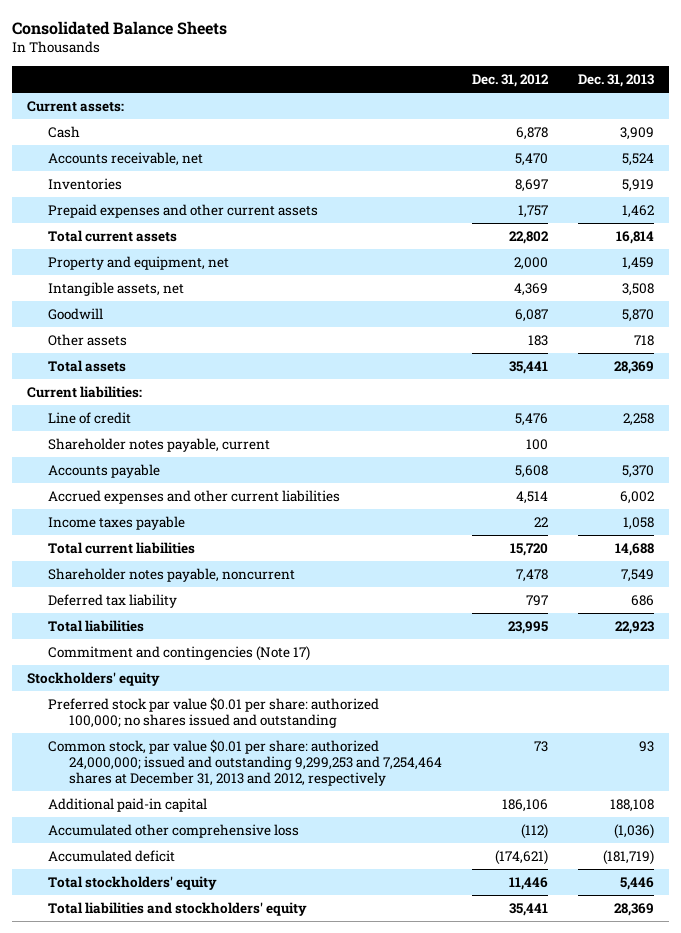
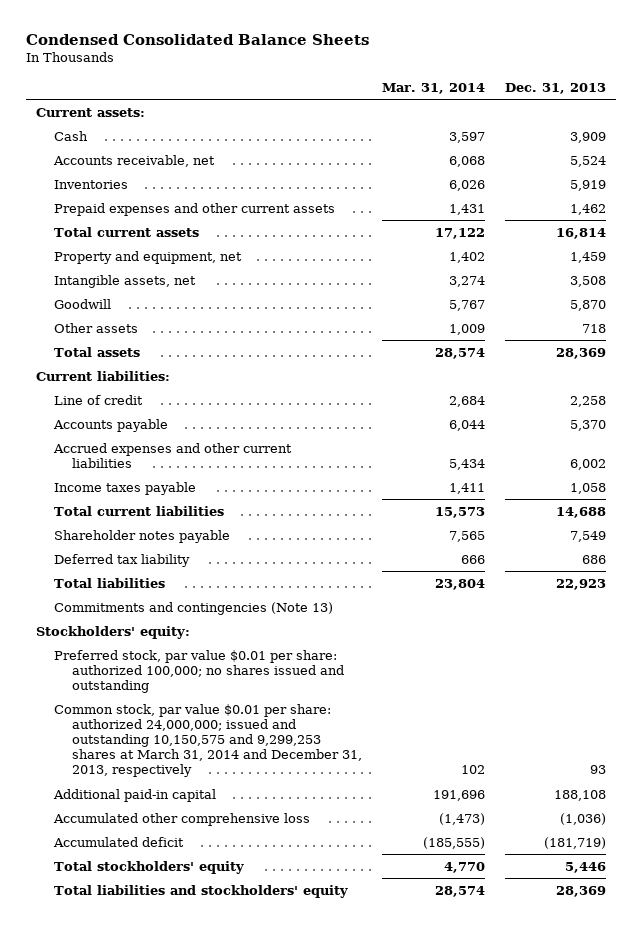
[12,20,228,35] Consolidated Balance Sheets -> [25,34,369,46] Condensed Consolidated Balance Sheets
[471,73,549,87] Dec. 31, 2012 -> none
none -> [382,82,486,94] Mar. 31, 2014
[48,438,271,453] Shareholder notes payable, current -> none
[48,568,296,583] Shareholder notes payable, noncurrent -> [54,529,231,543] Shareholder notes payable
[48,646,311,662] Commitment and contingencies (Note 17) -> [54,601,334,615] Commitments and contingencies (Note 13)
[27,672,161,687] Stockholders' equity -> [35,625,190,639] Stockholders' equity:
[48,697,380,729] Preferred stock par value $0.01 per share: authorized 100,000; no shares issued and outstanding -> [54,649,345,693] Preferred stock, par value $0.01 per share: authorized 100,000; no shares issued and outstanding
[48,739,443,787] Common stock, par value $0.01 per share: authorized 24,000,000; issued and outstanding 9,299,253 and 7,254,464 shares at December 31, 2013 and 2012, respectively -> [54,703,363,778] Common stock, par value $0.01 per share: authorized 24,000,000; issued and outstanding 10,150,575 and 9,299,253 shares at March 31, 2014 and December 31, 2013, respectively

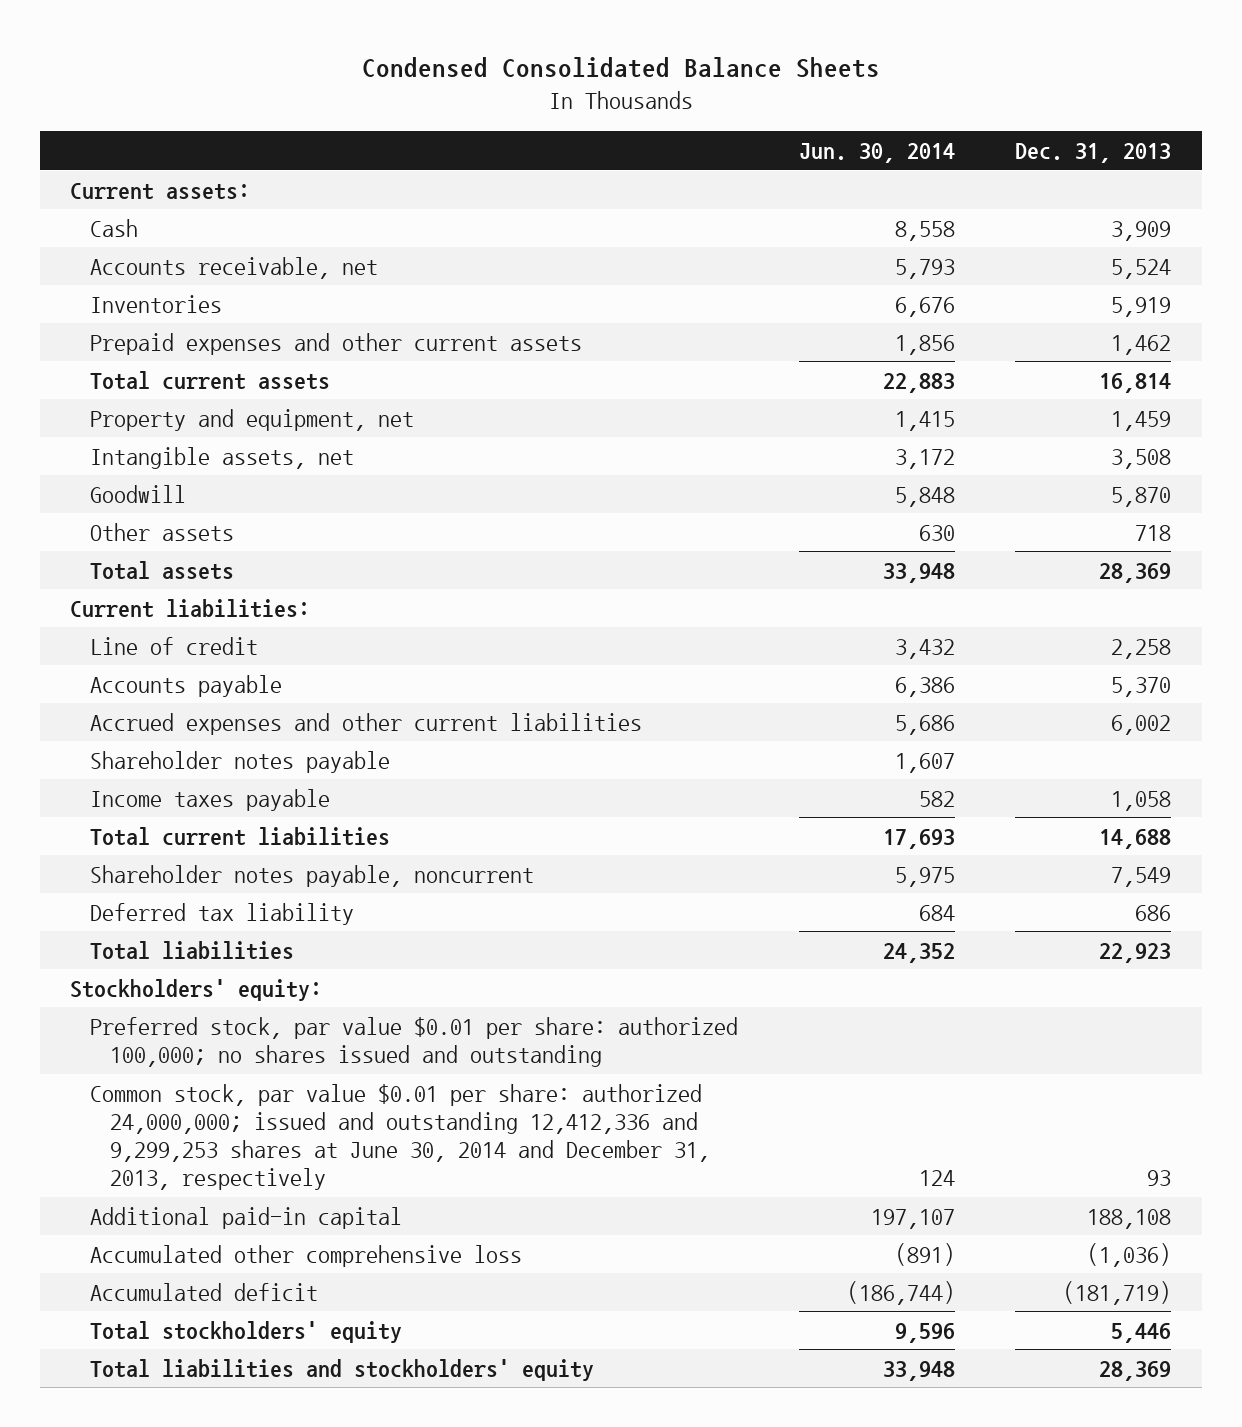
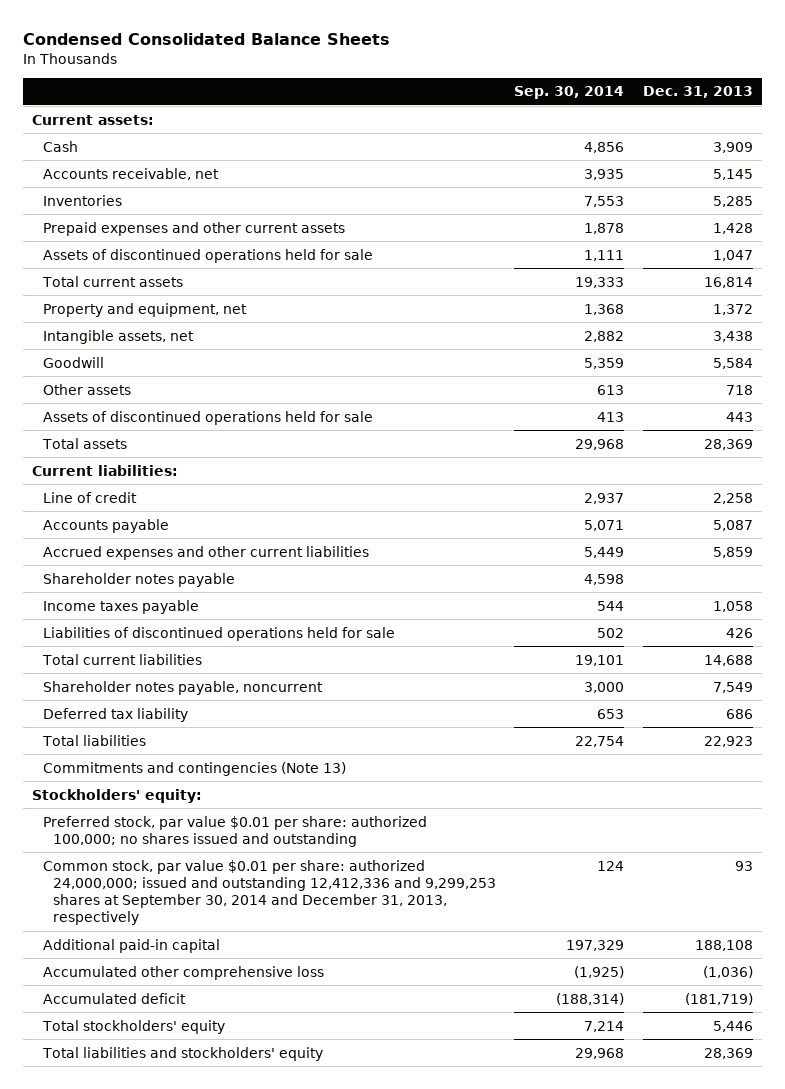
[798,142,955,163] Jun. 30, 2014 -> none
none -> [514,86,625,100] Sep. 30, 2014
[1111,258,1172,279] 5,524 -> [712,168,753,180] 5,145
[1111,296,1172,317] 5,919 -> [712,195,753,207] 5,285
[1111,334,1172,355] 1,462 -> [712,222,753,234] 1,428
none -> [42,248,373,263] Assets of discontinued operations held for sale
[1111,410,1172,431] 1,459 -> [712,303,753,315] 1,372
[1111,448,1172,469] 3,508 -> [712,330,753,342] 3,438
[1111,486,1172,507] 5,870 -> [712,357,753,369] 5,584
none -> [42,410,373,425] Assets of discontinued operations held for sale
[1111,676,1172,697] 5,370 -> [712,519,753,531] 5,087
[1111,714,1172,735] 6,002 -> [712,546,753,558] 5,859
none -> [42,626,395,641] Liabilities of discontinued operations held for sale
none -> [42,761,346,776] Commitments and contingencies (Note 13)
[90,1083,710,1191] Common stock, par value $0.01 per share: authorized 24,000,000; issued and outstanding 12,412,336 and 9,299,253 shares at June 30, 2014 and December 31, 2013, respectively -> [42,859,497,926] Common stock, par value $0.01 per share: authorized 24,000,000; issued and outstanding 12,412,336 and 9,299,253 shares at September 30, 2014 and December 31, 2013, respectively

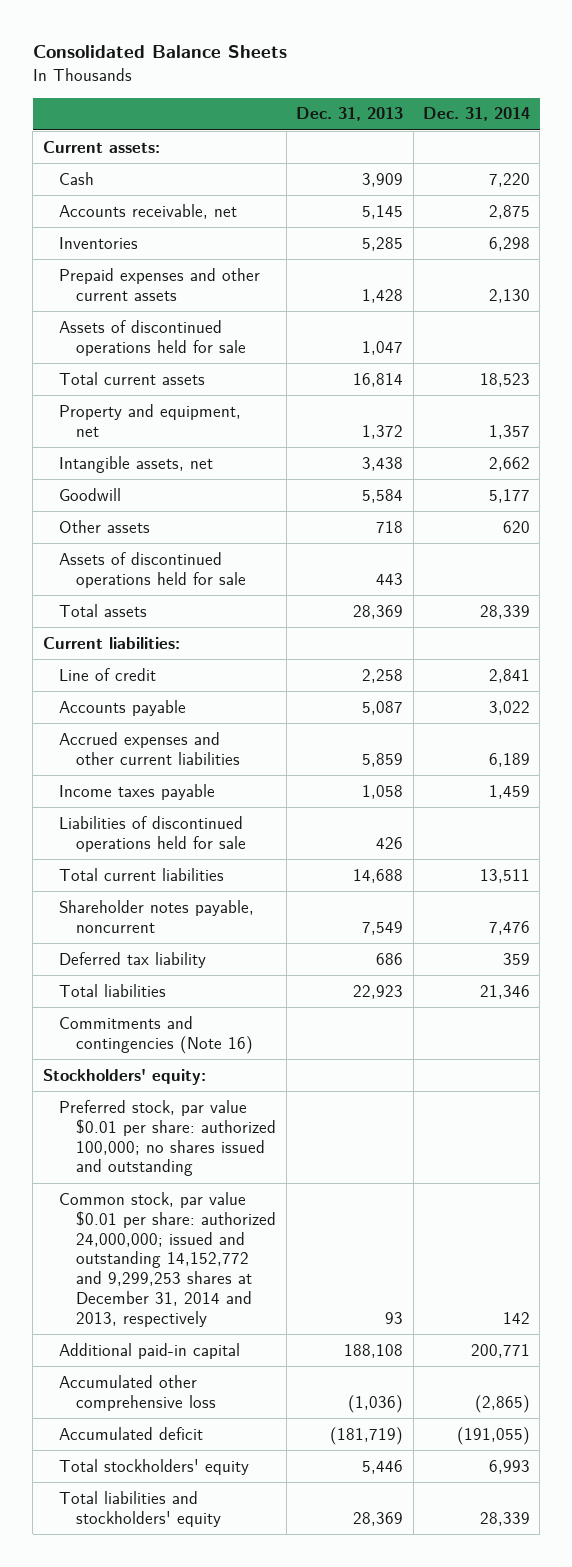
[23,32,391,45] Condensed Consolidated Balance Sheets -> [32,45,287,59] Consolidated Balance Sheets
[514,86,625,100] Sep. 30, 2014 -> none
none -> [422,107,530,122] Dec. 31, 2014
[42,572,235,587] Shareholder notes payable -> none
[42,761,346,776] Commitments and contingencies (Note 13) -> [59,1015,254,1054] Commitments and contingencies (Note 16)
[42,859,497,926] Common stock, par value $0.01 per share: authorized 24,000,000; issued and outstanding 12,412,336 and 9,299,253 shares at September 30, 2014 and December 31, 2013, respectively -> [59,1191,277,1327] Common stock, par value $0.01 per share: authorized 24,000,000; issued and outstanding 14,152,772 and 9,299,253 shares at December 31, 2014 and 2013, respectively

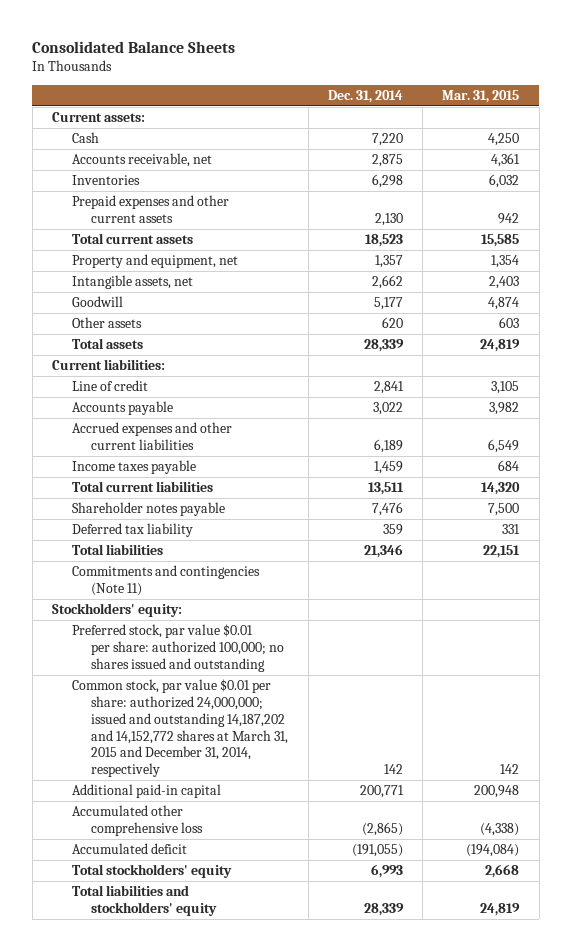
[296,107,404,122] Dec. 31, 2013 -> none
none -> [442,90,520,104] Mar. 31, 2015
[59,319,247,356] Assets of discontinued operations held for sale -> none
[59,551,247,588] Assets of discontinued operations held for sale -> none
[59,815,247,852] Liabilities of discontinued operations held for sale -> none
[59,899,255,933] Shareholder notes payable, noncurrent -> [71,502,225,517] Shareholder notes payable
[59,1015,254,1054] Commitments and contingencies (Note 16) -> [71,565,260,596] Commitments and contingencies (Note 11)
[59,1191,277,1327] Common stock, par value $0.01 per share: authorized 24,000,000; issued and outstanding 14,152,772 and 9,299,253 shares at December 31, 2014 and 2013, respectively -> [71,679,289,778] Common stock, par value $0.01 per share: authorized 24,000,000; issued and outstanding 14,187,202 and 14,152,772 shares at March 31, 2015 and December 31, 2014, respectively

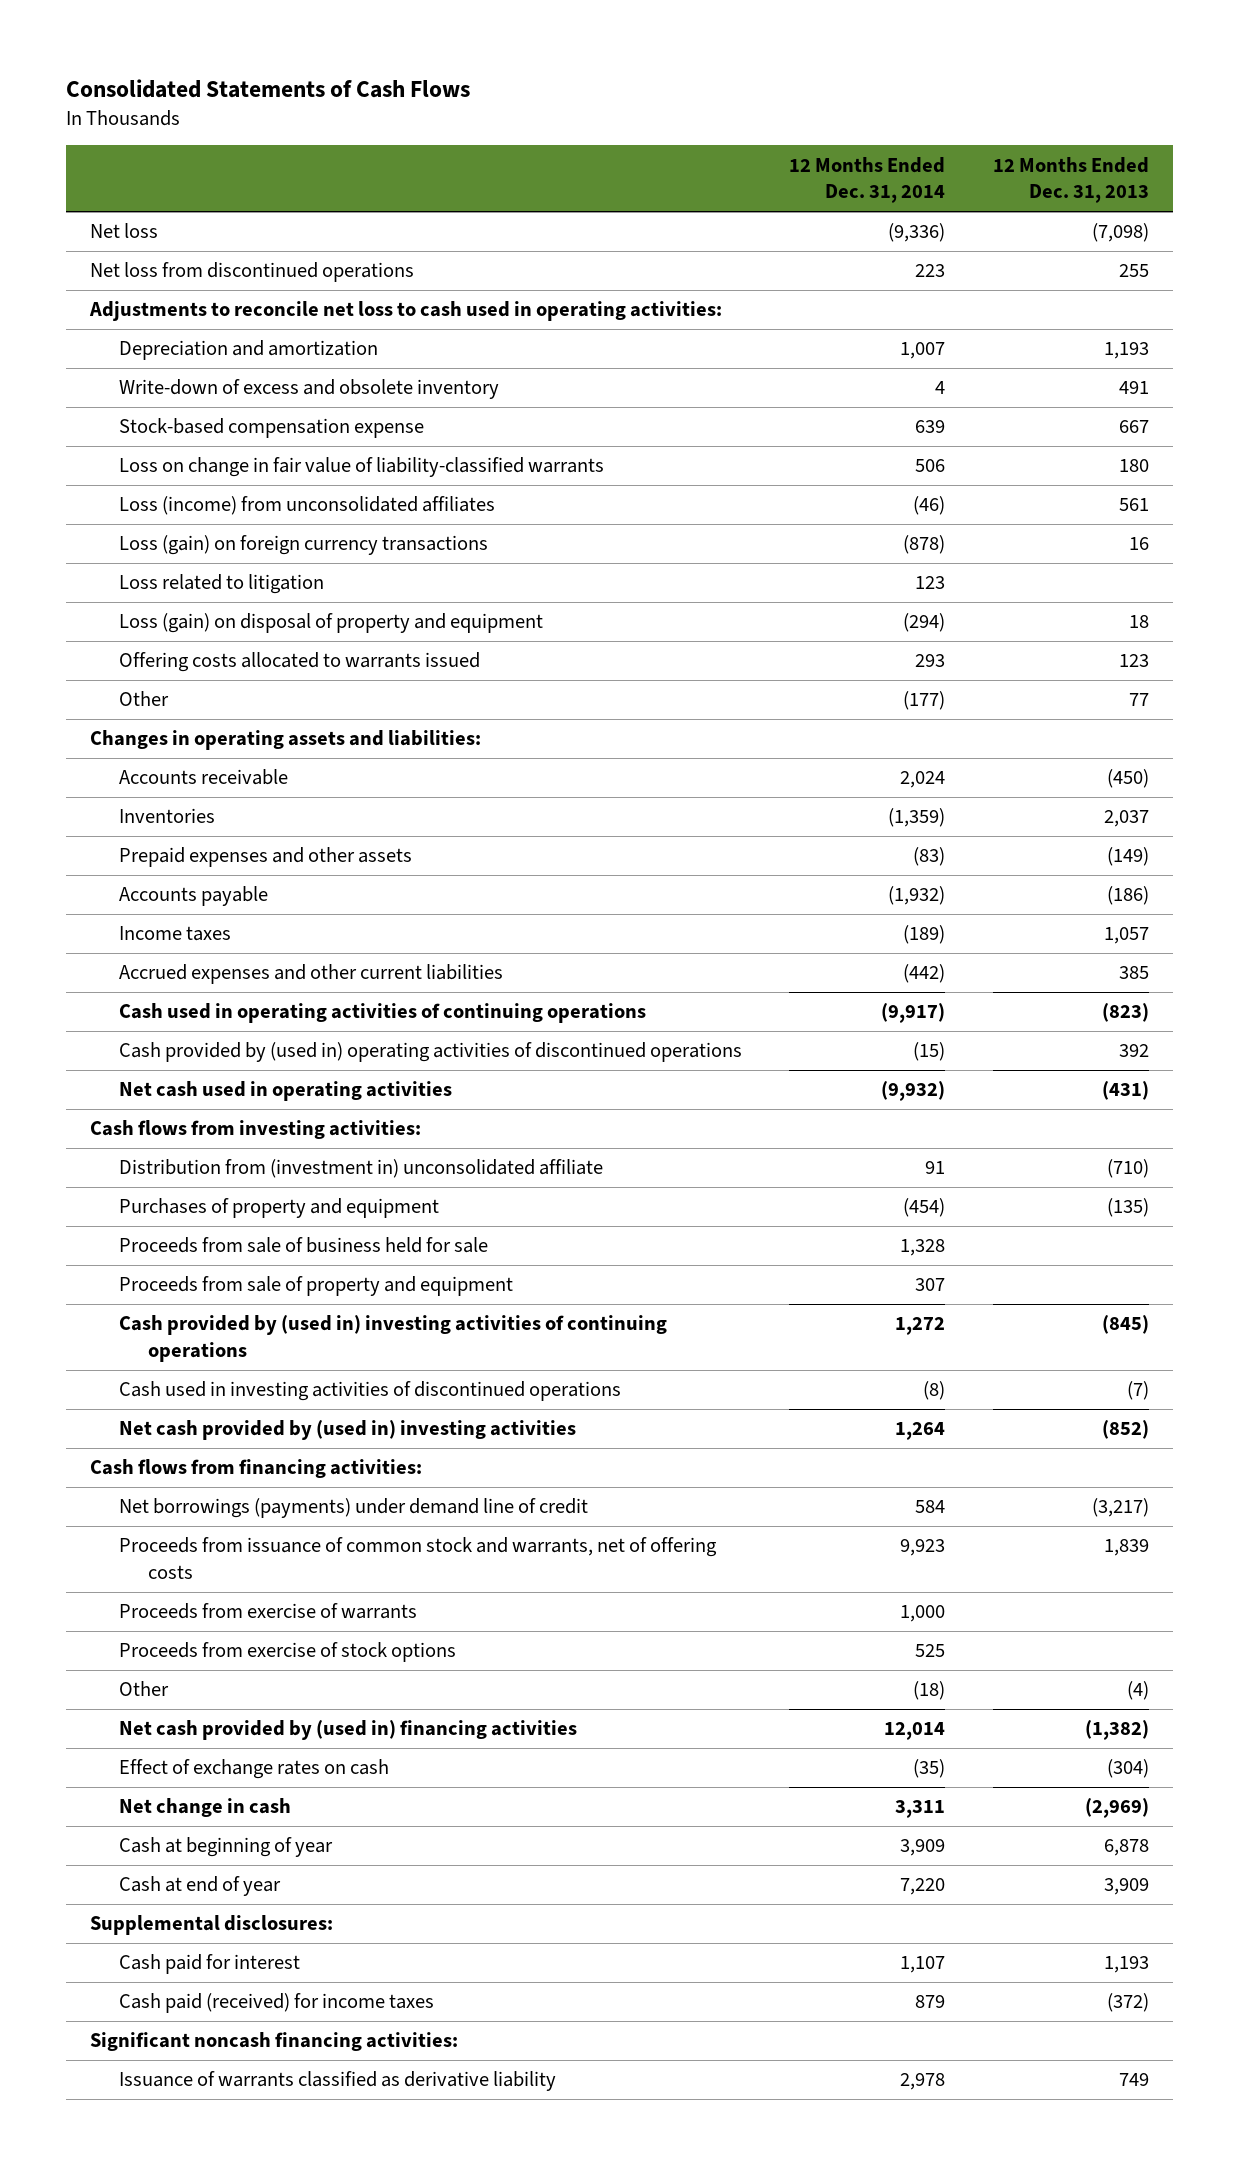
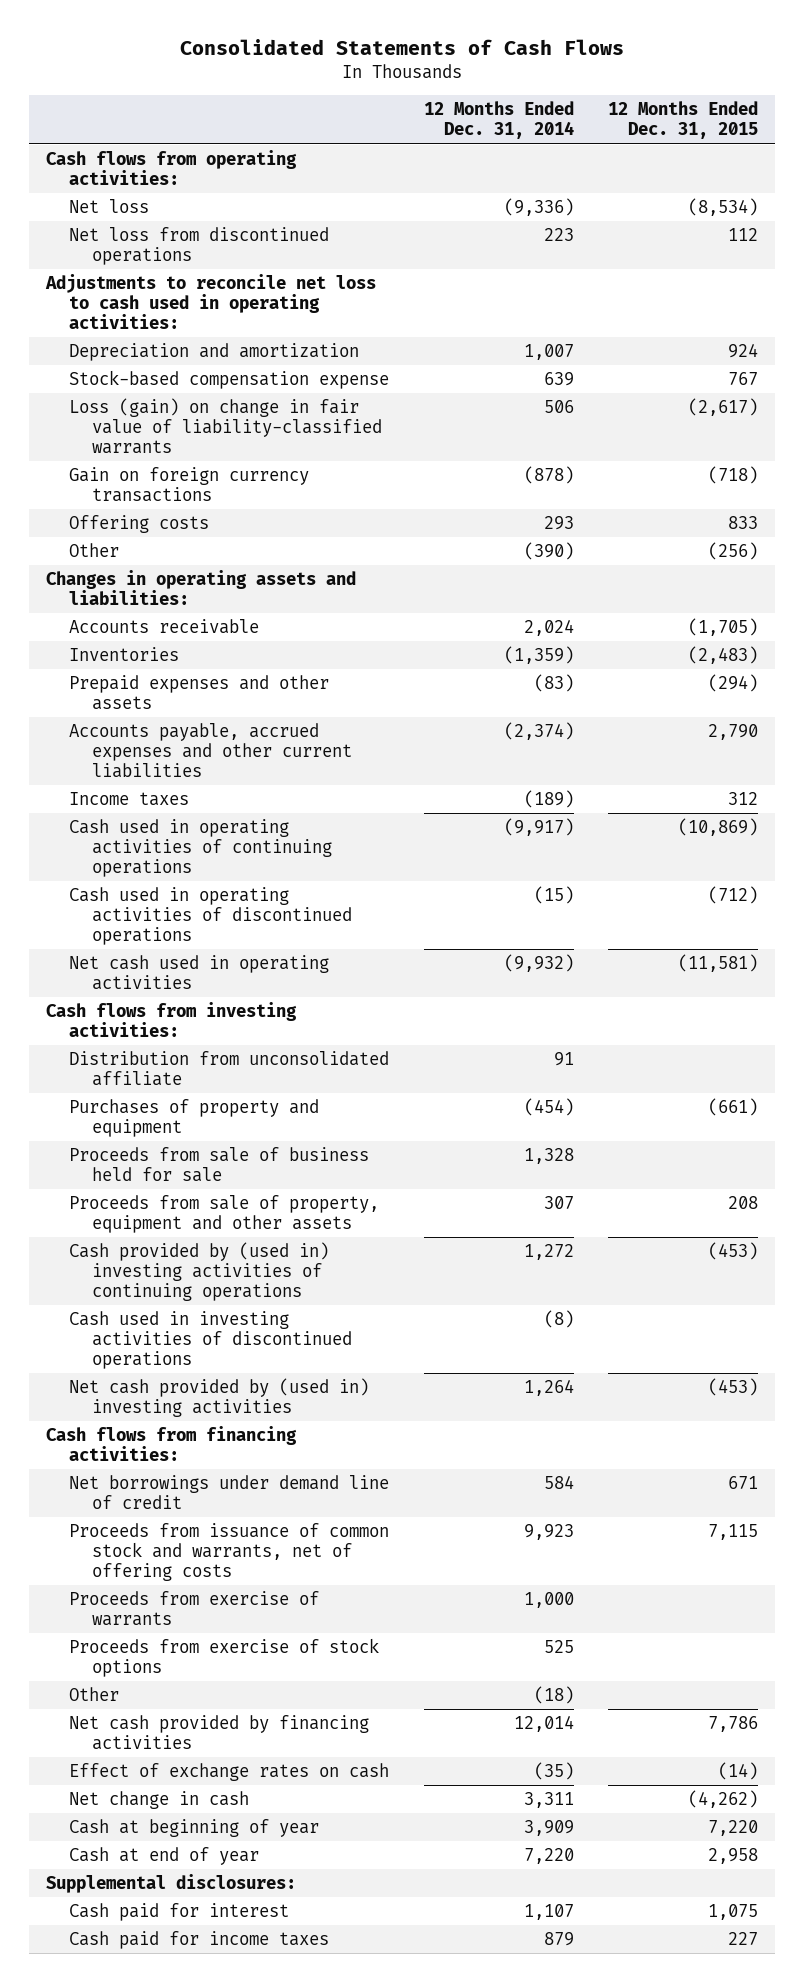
[992,156,1149,204] 12 Months Ended Dec. 31, 2013 -> none
none -> [608,101,759,140] 12 Months Ended Dec. 31, 2015
none -> [46,150,298,186] Cash flows from operating activities:
[118,379,499,400] Write-down of excess and obsolete inventory -> none
[118,496,495,516] Loss (income) from unconsolidated affiliates -> none
[118,574,324,595] Loss related to litigation -> none
[118,613,543,634] Loss (gain) on disposal of property and equipment -> none
[118,457,604,478] Loss on change in fair value of liability-classified warrants -> [69,398,383,455] Loss (gain) on change in fair value of liability-classified warrants
[118,535,488,556] Loss (gain) on foreign currency transactions -> [69,467,310,503] Gain on foreign currency transactions
[118,652,480,673] Offering costs allocated to warrants issued -> [69,515,210,534] Offering costs
[903,691,946,711] (177) -> [523,542,574,561] (390)
[118,886,268,907] Accounts payable -> none
none -> [69,723,353,779] Accounts payable, accrued expenses and other current liabilities
[118,964,503,985] Accrued expenses and other current liabilities -> none
[118,1042,742,1063] Cash provided by (used in) operating activities of discontinued operations -> [69,887,353,946] Cash used in operating activities of discontinued operations
[118,1159,603,1179] Distribution from (investment in) unconsolidated affiliate -> [69,1051,390,1087] Distribution from unconsolidated affiliate
[118,1276,513,1297] Proceeds from sale of property and equipment -> [69,1195,380,1234] Proceeds from sale of property, equipment and other assets
[118,1498,588,1519] Net borrowings (payments) under demand line of credit -> [69,1475,390,1510] Net borrowings under demand line of credit
[118,1720,577,1741] Net cash provided by (used in) financing activities -> [69,1715,370,1751] Net cash provided by financing activities
[89,2032,458,2052] Significant noncash financing activities: -> none
[118,2071,556,2092] Issuance of warrants classified as derivative liability -> none
[118,1993,434,2014] Cash paid (received) for income taxes -> [69,1931,330,1950] Cash paid for income taxes

